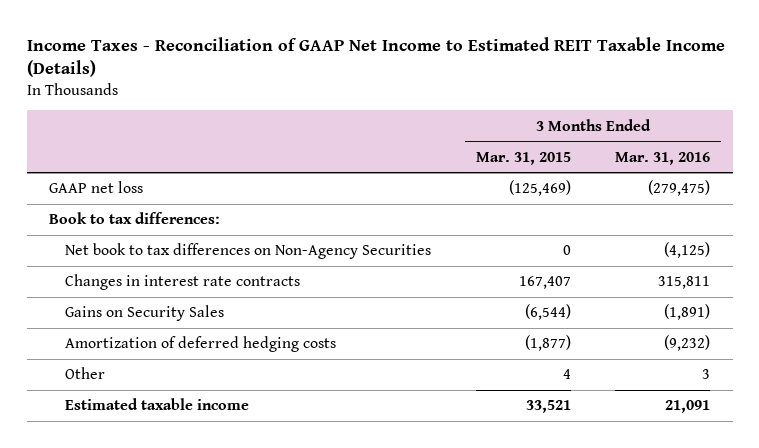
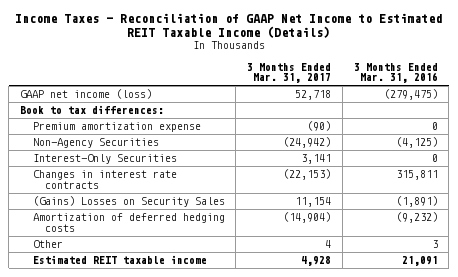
[475,151,571,165] Mar. 31, 2015 -> none
none -> [247,62,332,84] 3 Months Ended Mar. 31, 2017
[48,181,143,194] GAAP net loss -> [20,89,153,100] GAAP net income (loss)
none -> [32,122,201,133] Premium amortization expense
[65,243,432,260] Net book to tax differences on Non-Agency Securities -> [32,138,159,149] Non-Agency Securities
none -> [32,154,177,165] Interest-Only Securities
[65,305,225,322] Gains on Security Sales -> [32,196,225,208] (Gains) Losses on Security Sales
[65,398,250,411] Estimated taxable income -> [32,255,207,265] Estimated REIT taxable income

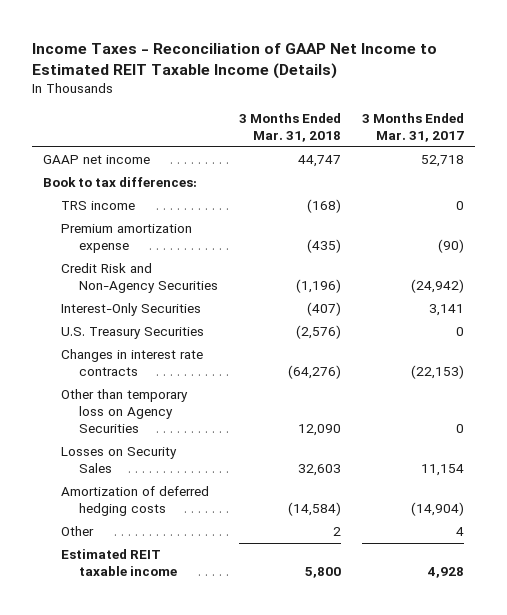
[353,62,438,84] 3 Months Ended Mar. 31, 2016 -> none
none -> [239,113,342,142] 3 Months Ended Mar. 31, 2018
[20,89,153,100] GAAP net income (loss) -> [42,155,150,165] GAAP net income
none -> [61,201,136,211] TRS income
[32,138,159,149] Non-Agency Securities -> [61,263,219,294] Credit Risk and Non-Agency Securities
none -> [61,327,205,340] U.S. Treasury Securities
none -> [61,389,189,434] Other than temporary loss on Agency Securities
[32,196,225,208] (Gains) Losses on Security Sales -> [61,447,178,474] Losses on Security Sales

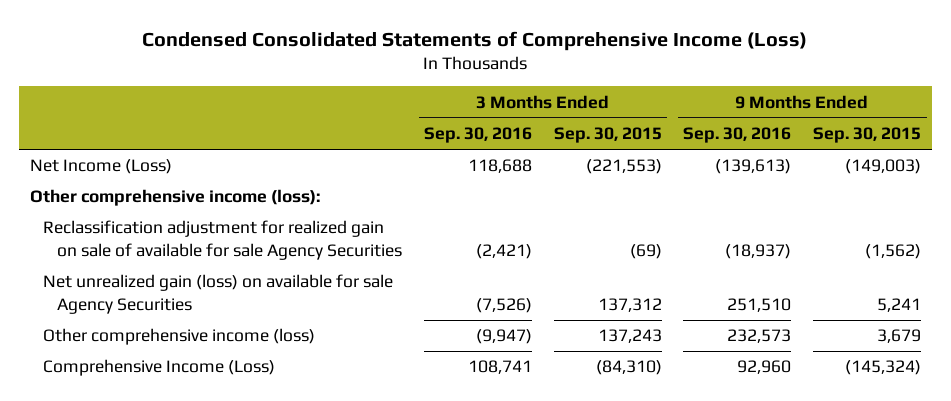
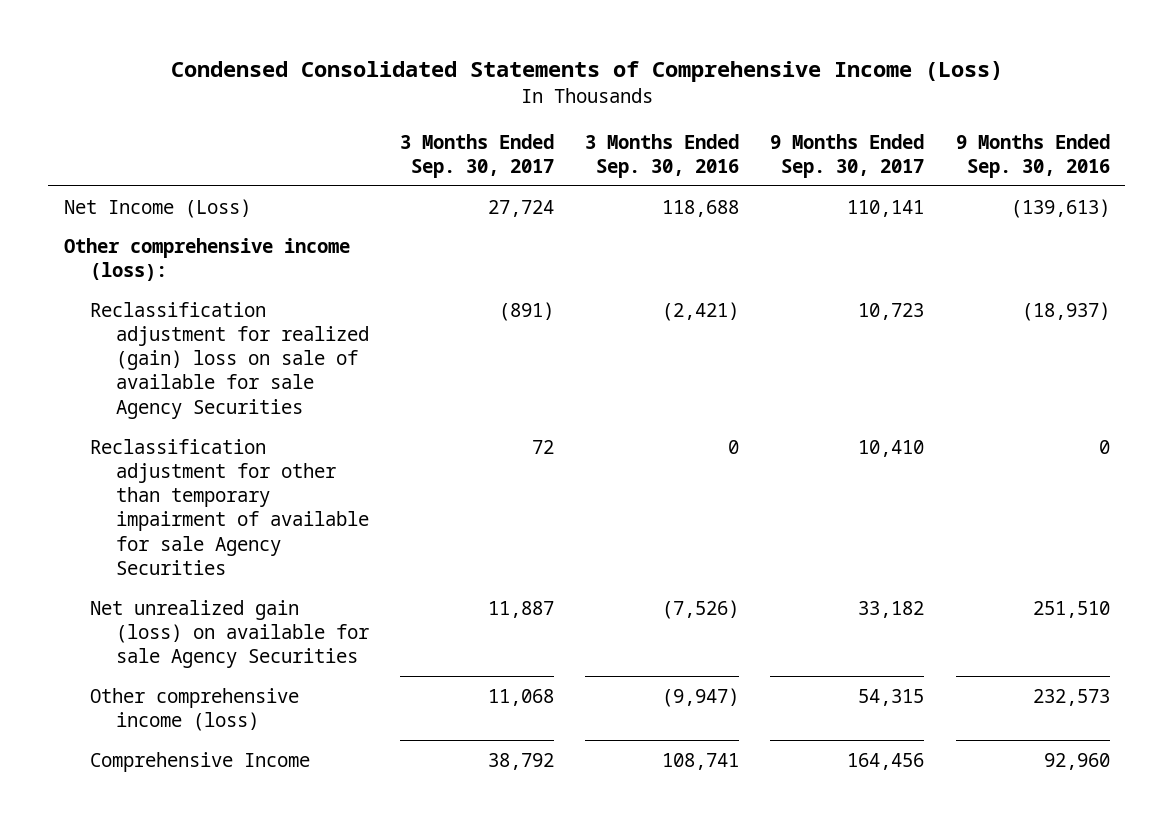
[553,127,662,144] Sep. 30, 2015 -> none
[813,127,922,144] Sep. 30, 2015 -> none
none -> [399,133,554,178] 3 Months Ended Sep. 30, 2017
none -> [770,133,925,178] 9 Months Ended Sep. 30, 2017
[43,220,403,260] Reclassification adjustment for realized gain on sale of available for sale Agency Securities -> [89,301,369,419] Reclassification adjustment for realized (gain) loss on sale of available for sale Agency Securities
none -> [89,438,369,576] Reclassification adjustment for other than temporary impairment of available for sale Agency Securities
[43,359,276,377] Comprehensive Income (Loss) -> [89,751,310,772] Comprehensive Income

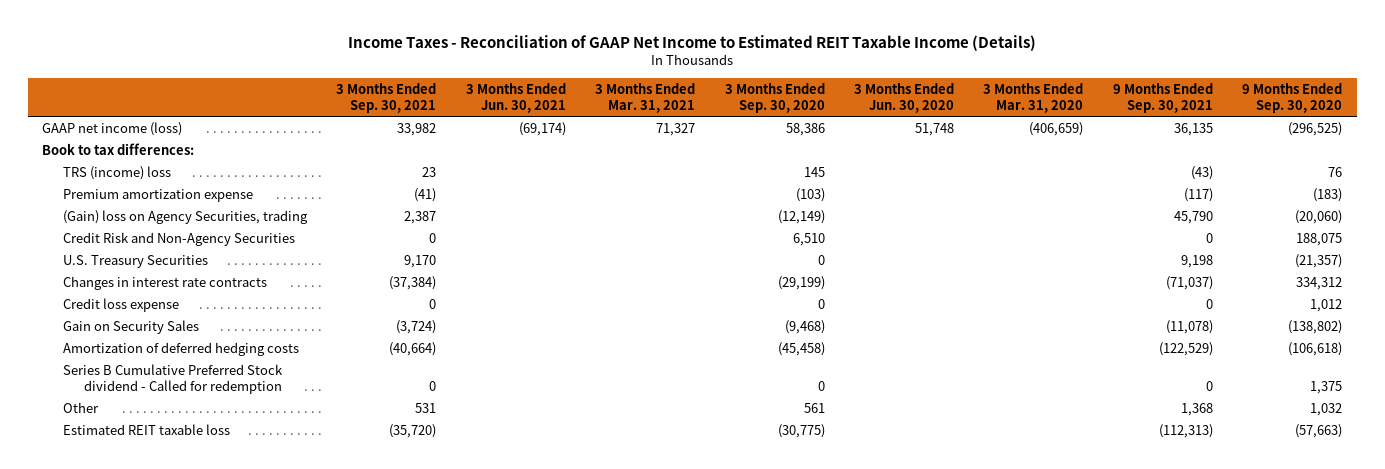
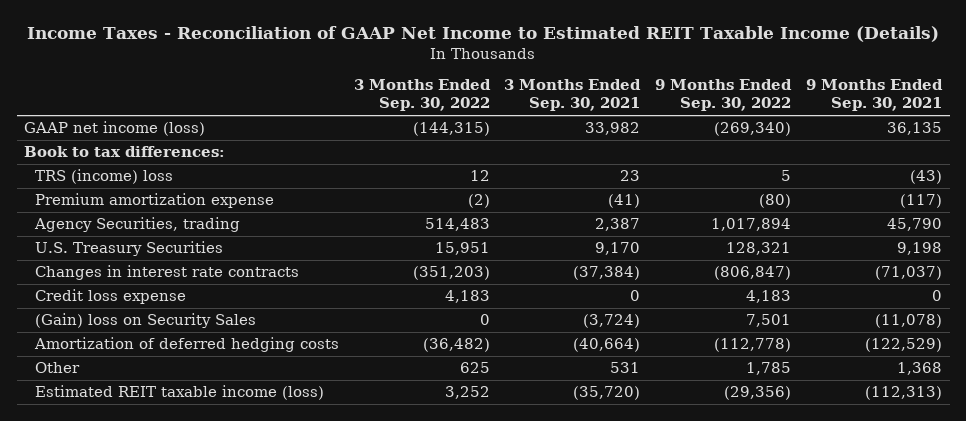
[465,83,566,114] 3 Months Ended Jun. 30, 2021 -> none
[595,83,696,114] 3 Months Ended Mar. 31, 2021 -> none
[724,83,825,114] 3 Months Ended Sep. 30, 2020 -> none
[854,83,955,114] 3 Months Ended Jun. 30, 2020 -> none
[983,83,1084,114] 3 Months Ended Mar. 31, 2020 -> none
[1242,83,1343,114] 9 Months Ended Sep. 30, 2020 -> none
none -> [353,79,491,112] 3 Months Ended Sep. 30, 2022
none -> [655,79,793,112] 9 Months Ended Sep. 30, 2022
[63,231,296,246] Credit Risk and Non-Agency Securities -> none
[63,209,309,224] (Gain) loss on Agency Securities, trading -> [33,217,240,233] Agency Securities, trading
[63,319,200,334] Gain on Security Sales -> [34,313,256,329] (Gain) loss on Security Sales
[63,363,284,394] Series B Cumulative Preferred Stock dividend - Called for redemption -> none
[63,423,231,435] Estimated REIT taxable loss -> [34,385,324,401] Estimated REIT taxable income (loss)

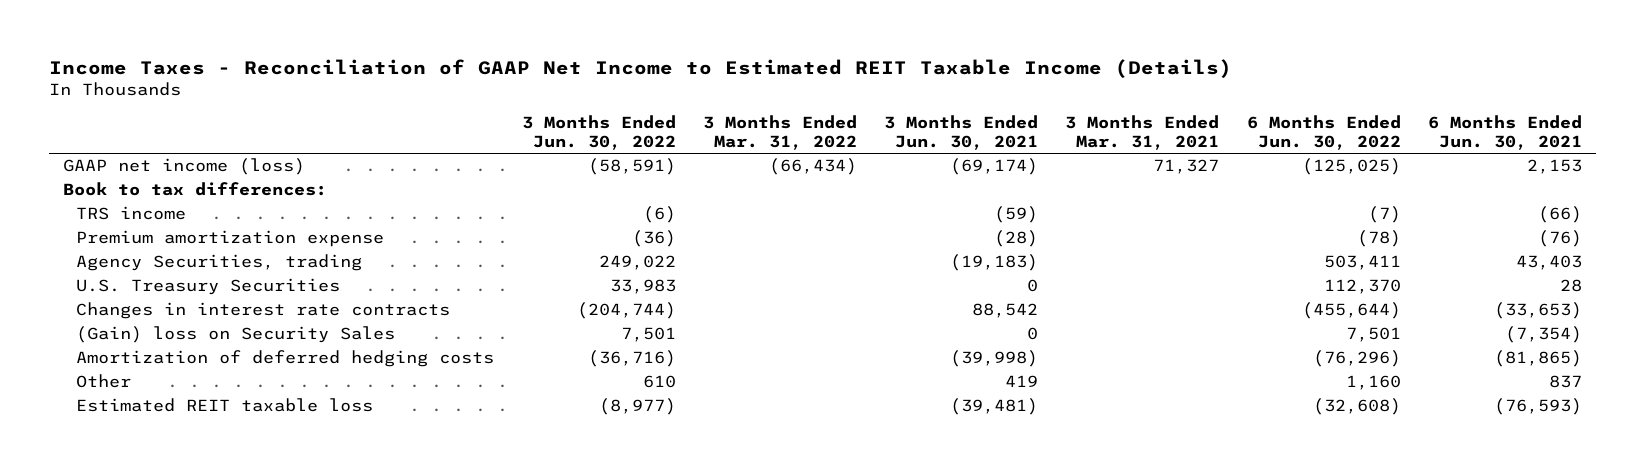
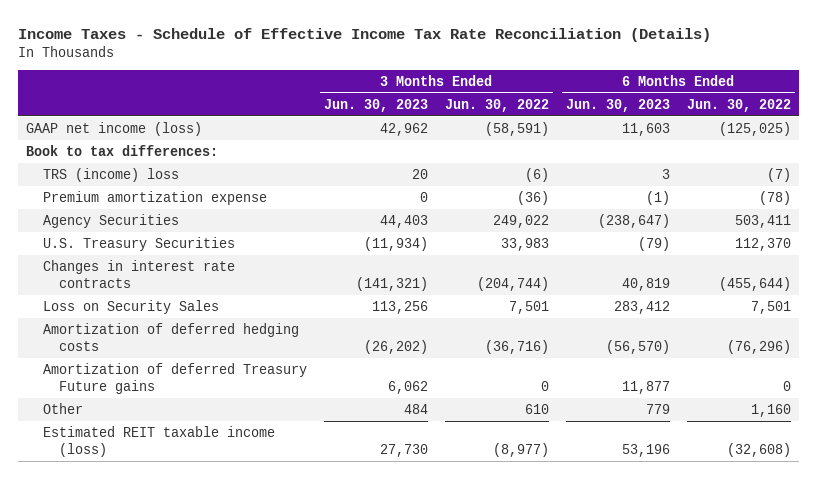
[49,58,1233,78] Income Taxes - Reconciliation of GAAP Net Income to Estimated REIT Taxable Income (Details) -> [17,27,711,42] Income Taxes - Schedule of Effective Income Tax Rate Reconciliation (Details)
[702,115,857,150] 3 Months Ended Mar. 31, 2022 -> none
[884,115,1039,150] 3 Months Ended Jun. 30, 2021 -> none
[1065,115,1220,150] 3 Months Ended Mar. 31, 2021 -> none
[1427,115,1582,150] 6 Months Ended Jun. 30, 2021 -> none
none -> [323,98,428,112] Jun. 30, 2023
none -> [565,98,670,112] Jun. 30, 2023
[76,206,187,221] TRS income -> [42,167,179,182] TRS (income) loss
[76,254,363,272] Agency Securities, trading -> [42,213,179,228] Agency Securities
[76,326,396,344] (Gain) loss on Security Sales -> [42,299,219,314] Loss on Security Sales
none -> [42,362,307,395] Amortization of deferred Treasury Future gains
[76,398,374,413] Estimated REIT taxable loss -> [42,425,275,458] Estimated REIT taxable income (loss)

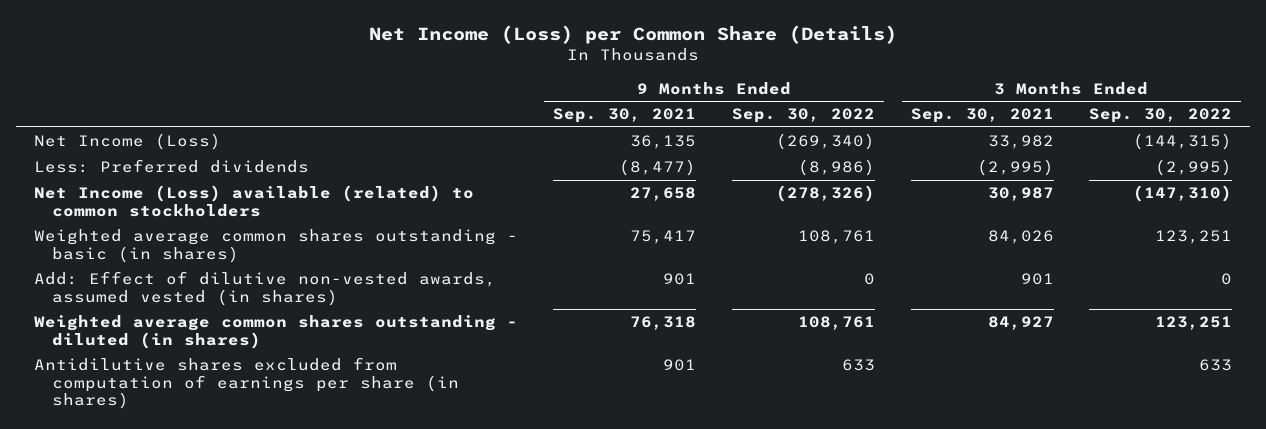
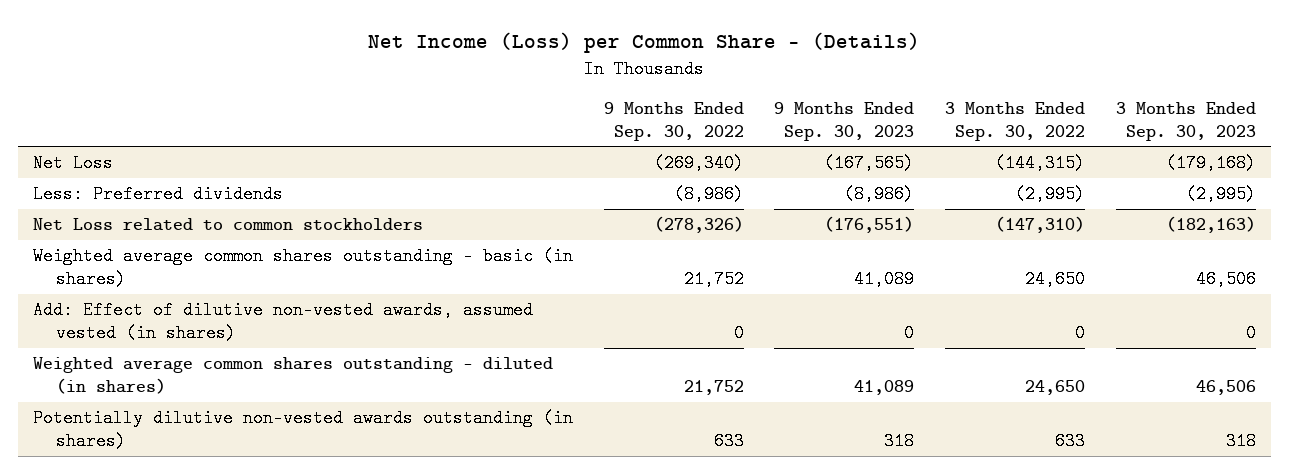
[368,24,897,44] Net Income (Loss) per Common Share (Details) -> [368,31,921,53] Net Income (Loss) per Common Share - (Details)
[553,108,697,124] Sep. 30, 2021 -> none
[910,108,1054,124] Sep. 30, 2021 -> none
none -> [774,102,915,141] 9 Months Ended Sep. 30, 2023
none -> [1115,102,1256,141] 3 Months Ended Sep. 30, 2023
[33,133,221,151] Net Income (Loss) -> [33,154,114,173] Net Loss
[33,185,474,217] Net Income (Loss) available (related) to common stockholders -> [33,218,424,232] Net Loss related to common stockholders
[797,230,875,245] 108,761 -> [683,269,744,288] 21,752
[1155,230,1233,245] 123,251 -> [1025,269,1086,288] 24,650
[797,316,875,331] 108,761 -> [683,379,744,395] 21,752
[1155,316,1233,331] 123,251 -> [1025,379,1086,395] 24,650
[33,357,459,410] Antidilutive shares excluded from computation of earnings per share (in shares) -> [33,409,574,450] Potentially dilutive non-vested awards outstanding (in shares)

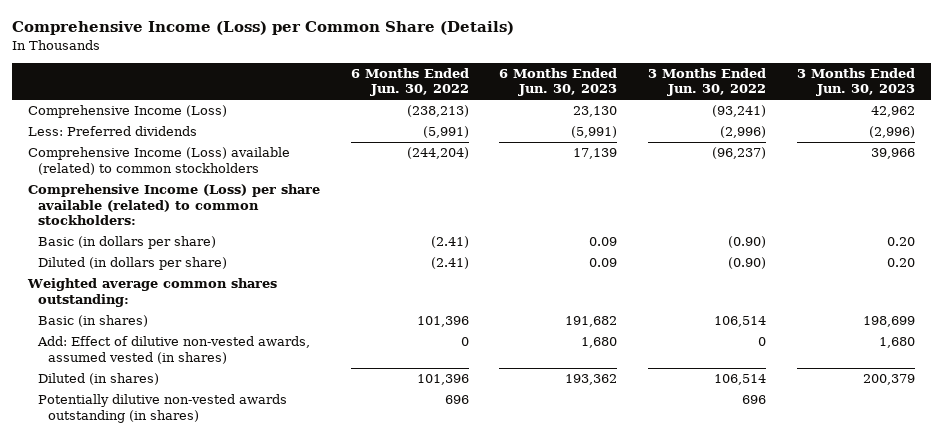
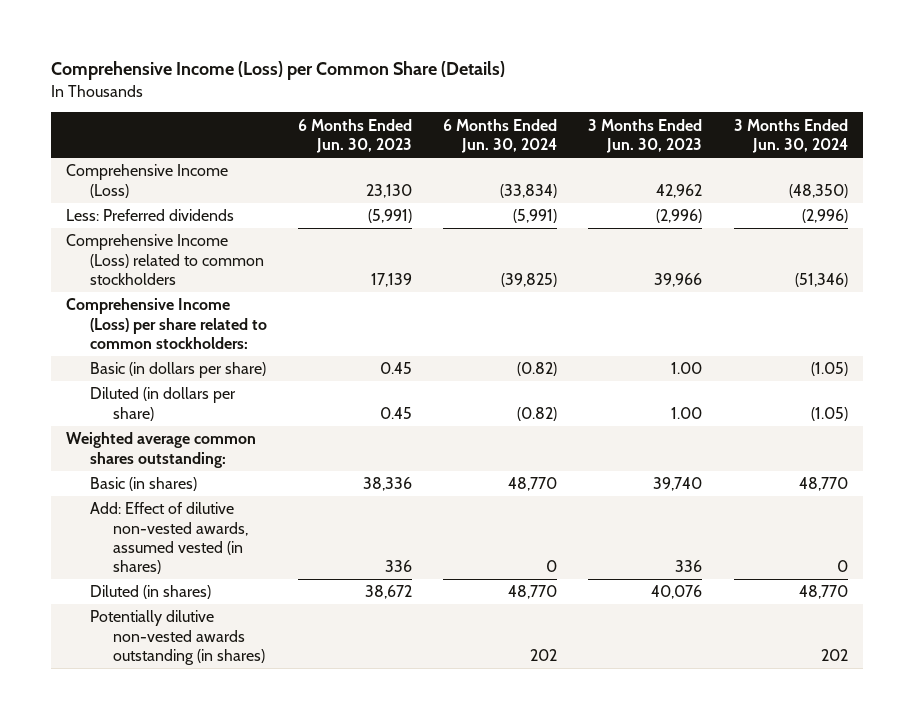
[350,68,469,97] 6 Months Ended Jun. 30, 2022 -> none
[648,68,767,97] 3 Months Ended Jun. 30, 2022 -> none
none -> [443,118,558,154] 6 Months Ended Jun. 30, 2024
none -> [733,118,848,154] 3 Months Ended Jun. 30, 2024
[27,147,290,175] Comprehensive Income (Loss) available (related) to common stockholders -> [66,234,264,285] Comprehensive Income (Loss) related to common stockholders
[27,184,320,225] Comprehensive Income (Loss) per share available (related) to common stockholders: -> [66,298,267,349] Comprehensive Income (Loss) per share related to common stockholders:
[589,237,618,247] 0.09 -> [379,362,412,375] 0.45
[887,237,916,247] 0.20 -> [671,362,703,375] 1.00
[589,258,618,268] 0.09 -> [379,406,412,419] 0.45
[887,258,916,268] 0.20 -> [671,406,703,419] 1.00
[565,316,618,328] 191,682 -> [362,477,412,492] 38,336
[863,316,916,328] 198,699 -> [653,477,703,492] 39,740
[581,337,618,349] 1,680 -> [384,560,412,573] 336
[879,337,916,349] 1,680 -> [675,560,703,573] 336
[565,374,618,386] 193,362 -> [364,585,412,600] 38,672
[863,374,916,386] 200,379 -> [651,585,703,600] 40,076

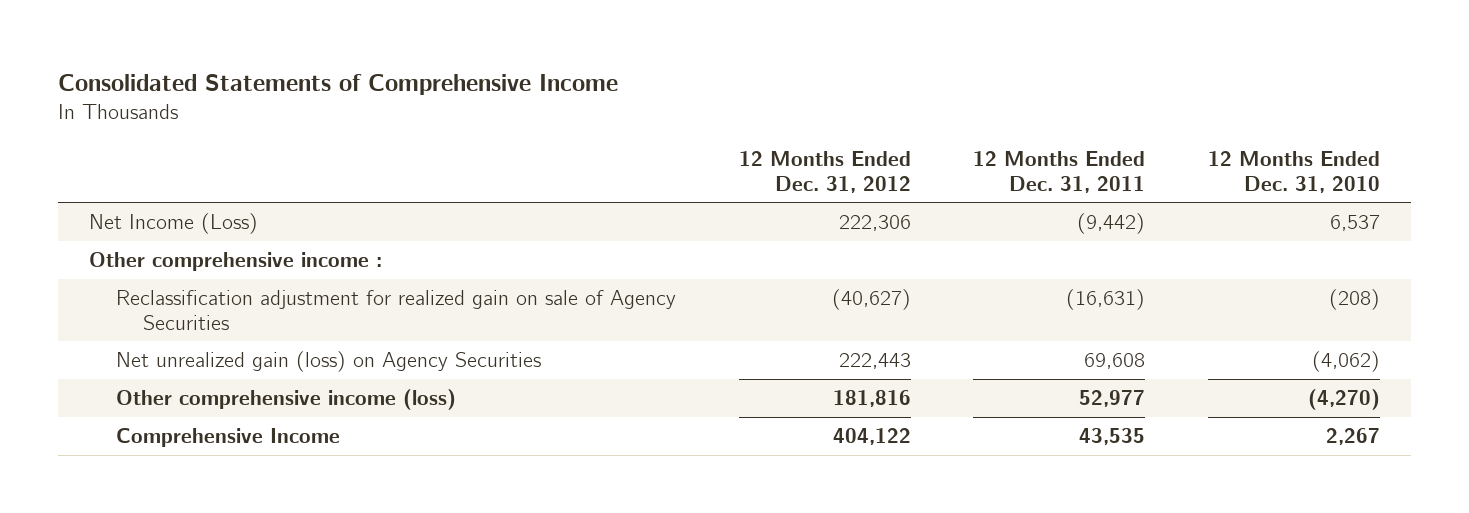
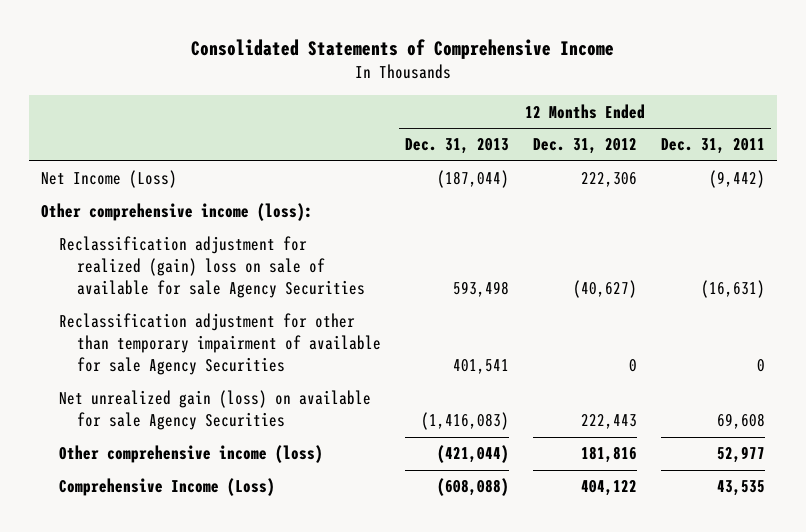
[1207,151,1380,193] 12 Months Ended Dec. 31, 2010 -> none
none -> [404,138,509,155] Dec. 31, 2013
[89,252,383,272] Other comprehensive income : -> [40,203,313,222] Other comprehensive income (loss):
[116,290,677,330] Reclassification adjustment for realized gain on sale of Agency Securities -> [58,236,365,299] Reclassification adjustment for realized (gain) loss on sale of available for sale Agency Securities
none -> [58,313,381,376] Reclassification adjustment for other than temporary impairment of available for sale Agency Securities
[116,351,542,373] Net unrealized gain (loss) on Agency Securities -> [58,390,371,431] Net unrealized gain (loss) on available for sale Agency Securities
[116,428,341,448] Comprehensive Income -> [58,478,275,497] Comprehensive Income (Loss)

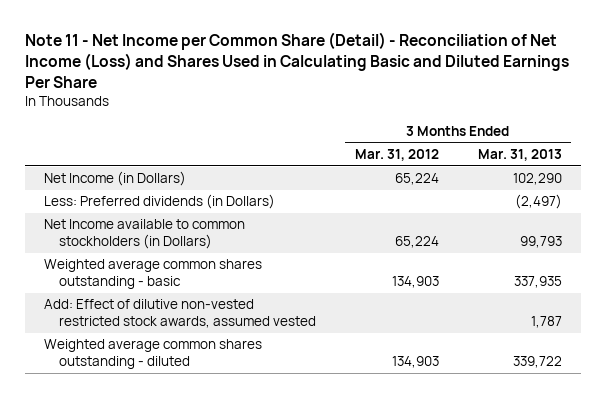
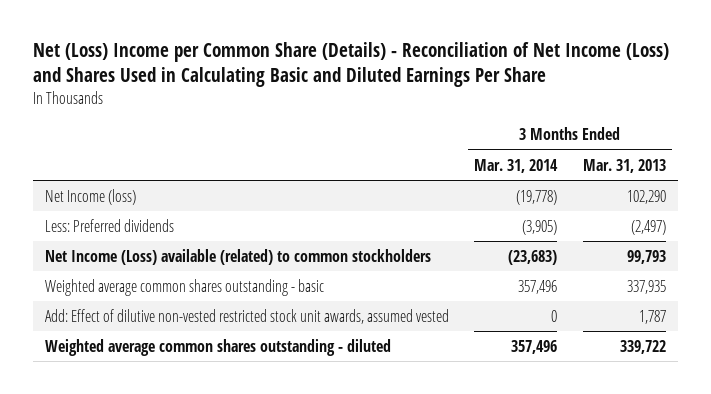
[25,31,570,88] Note 11 - Net Income per Common Share (Detail) - Reconciliation of Net Income (Loss) and Shares Used in Calculating Basic and Diluted Earnings Per Share -> [32,42,669,88] Net (Loss) Income per Common Share (Details) - Reconciliation of Net Income (Loss) and Shares Used in Calculating Basic and Diluted Earnings Per Share
[354,148,439,161] Mar. 31, 2012 -> none
none -> [474,158,559,173] Mar. 31, 2014
[44,171,187,187] Net Income (in Dollars) -> [45,188,137,205] Net Income (loss)
[44,194,276,210] Less: Preferred dividends (in Dollars) -> [45,218,175,232] Less: Preferred dividends
[44,219,246,250] Net Income available to common stockholders (in Dollars) -> [45,248,432,265] Net Income (Loss) available (related) to common stockholders
[44,299,317,329] Add: Effect of dilutive non-vested restricted stock awards, assumed vested -> [45,308,450,324] Add: Effect of dilutive non-vested restricted stock unit awards, assumed vested

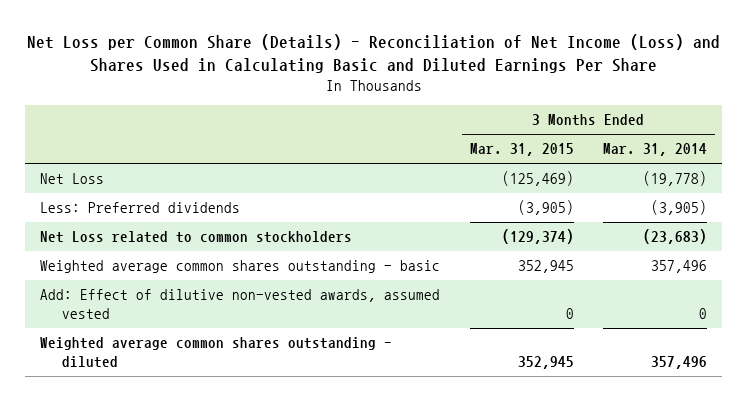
[32,42,669,88] Net (Loss) Income per Common Share (Details) - Reconciliation of Net Income (Loss) and Shares Used in Calculating Basic and Diluted Earnings Per Share -> [26,34,720,74] Net Loss per Common Share (Details) - Reconciliation of Net Income (Loss) and Shares Used in Calculating Basic and Diluted Earnings Per Share
[582,158,666,173] Mar. 31, 2013 -> none
none -> [469,143,574,157] Mar. 31, 2015
[45,188,137,205] Net Income (loss) -> [39,173,104,185] Net Loss
[45,248,432,265] Net Income (Loss) available (related) to common stockholders -> [39,231,352,244] Net Loss related to common stockholders
[45,308,450,324] Add: Effect of dilutive non-vested restricted stock unit awards, assumed vested -> [39,289,440,320] Add: Effect of dilutive non-vested awards, assumed vested

